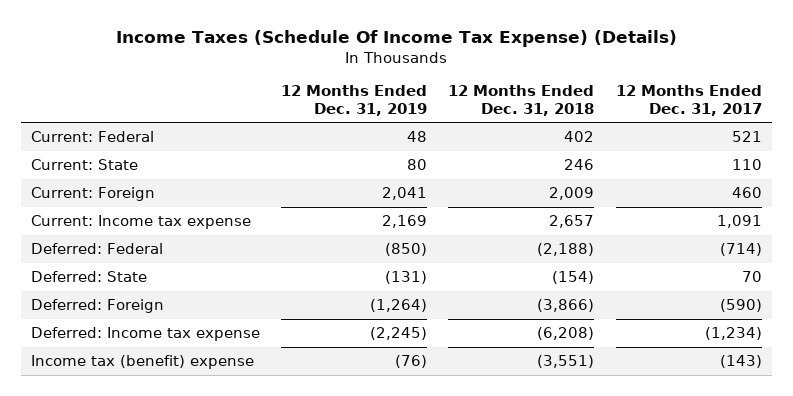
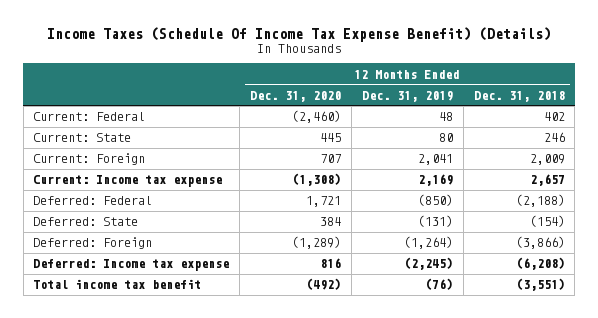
[116,30,678,48] Income Taxes (Schedule Of Income Tax Expense) (Details) -> [47,27,552,43] Income Taxes (Schedule Of Income Tax Expense Benefit) (Details)
[615,85,762,116] 12 Months Ended Dec. 31, 2017 -> none
none -> [250,90,342,102] Dec. 31, 2020
[31,355,255,370] Income tax (benefit) expense -> [33,279,202,290] Total income tax benefit

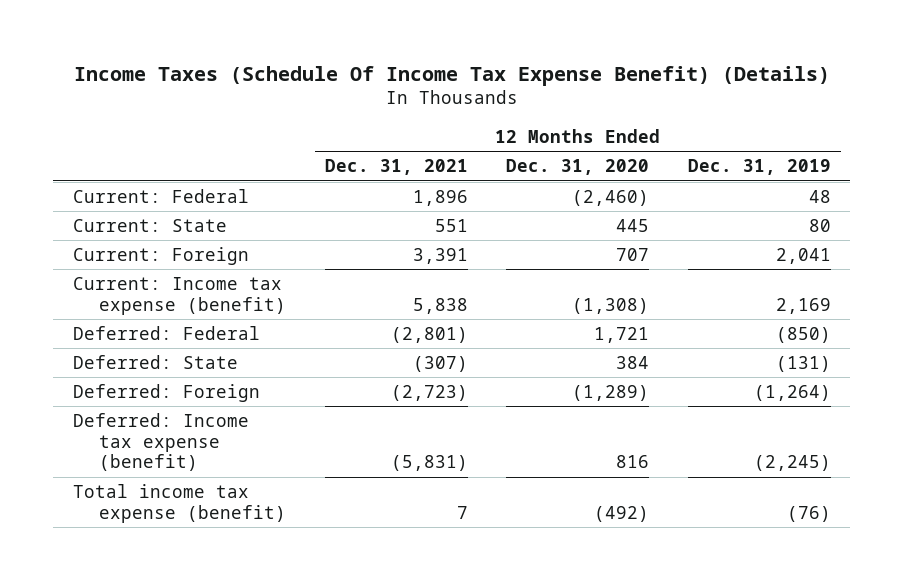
[473,90,565,102] Dec. 31, 2018 -> none
none -> [324,159,468,176] Dec. 31, 2021
[33,175,223,188] Current: Income tax expense -> [72,277,287,315] Current: Income tax expense (benefit)
[33,259,230,272] Deferred: Income tax expense -> [72,413,249,472] Deferred: Income tax expense (benefit)
[33,279,202,290] Total income tax benefit -> [72,484,287,523] Total income tax expense (benefit)

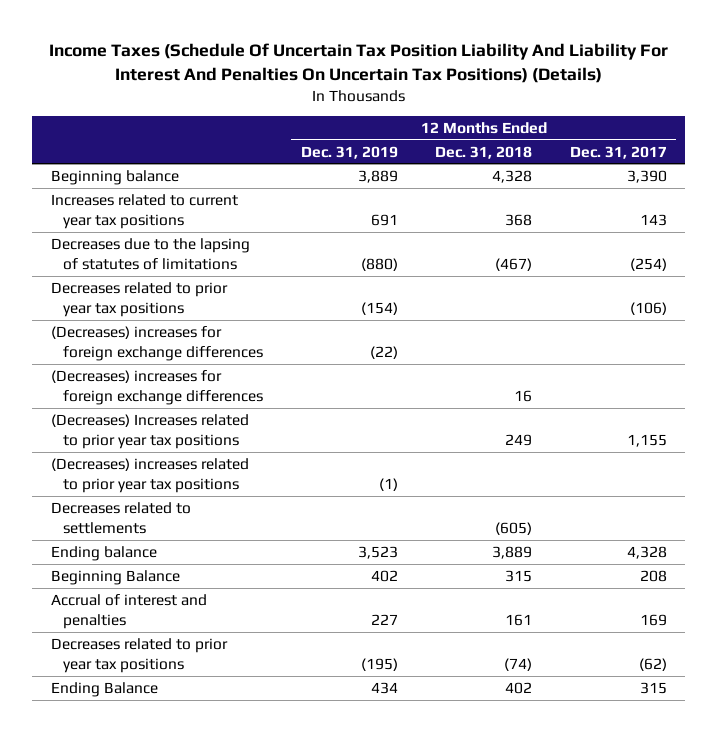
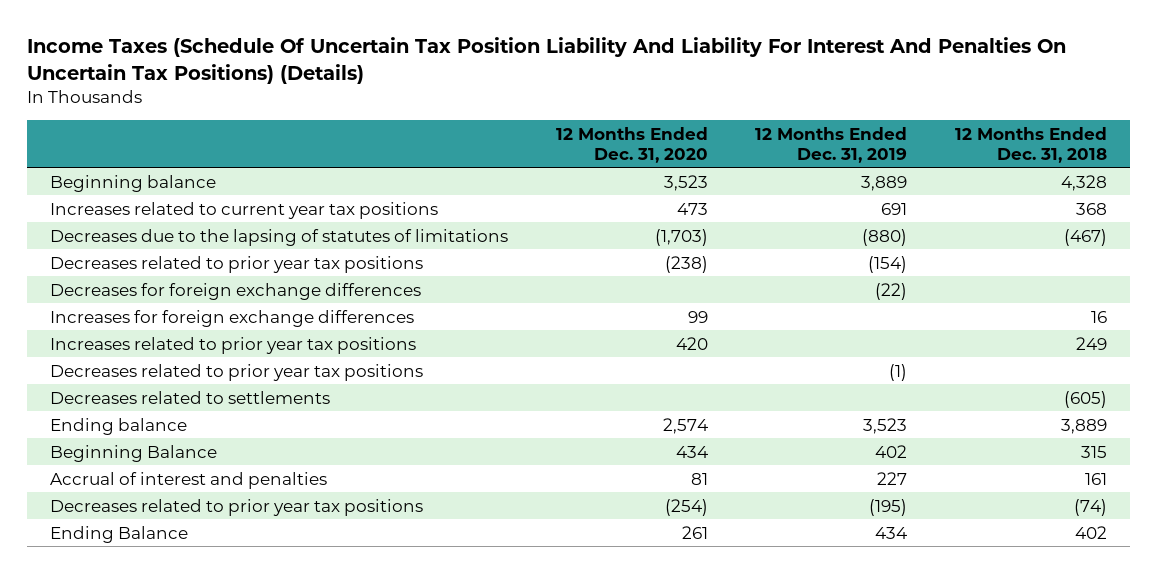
[569,145,667,159] Dec. 31, 2017 -> none
none -> [555,126,708,163] 12 Months Ended Dec. 31, 2020
[50,325,264,361] (Decreases) increases for foreign exchange differences -> [50,282,422,300] Decreases for foreign exchange differences
[50,369,264,405] (Decreases) increases for foreign exchange differences -> [50,309,415,327] Increases for foreign exchange differences
[50,413,249,449] (Decreases) Increases related to prior year tax positions -> [50,336,417,354] Increases related to prior year tax positions
[50,457,249,493] (Decreases) increases related to prior year tax positions -> [50,363,424,381] Decreases related to prior year tax positions

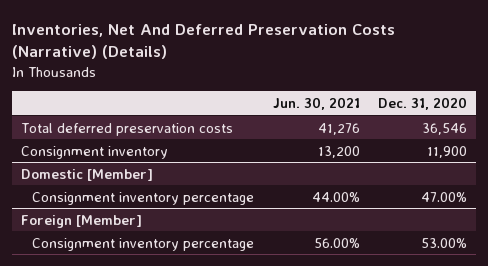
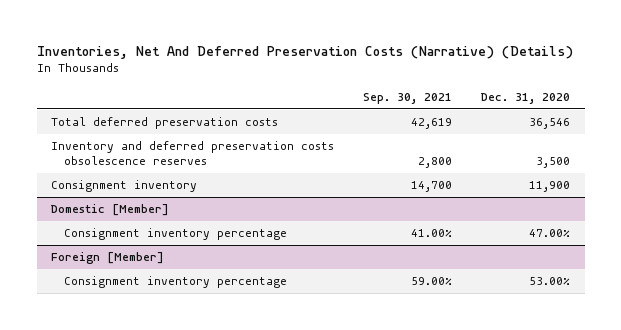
[272,97,360,111] Jun. 30, 2021 -> none
none -> [363,92,453,104] Sep. 30, 2021
none -> [51,141,335,166] Inventory and deferred preservation costs obsolescence reserves

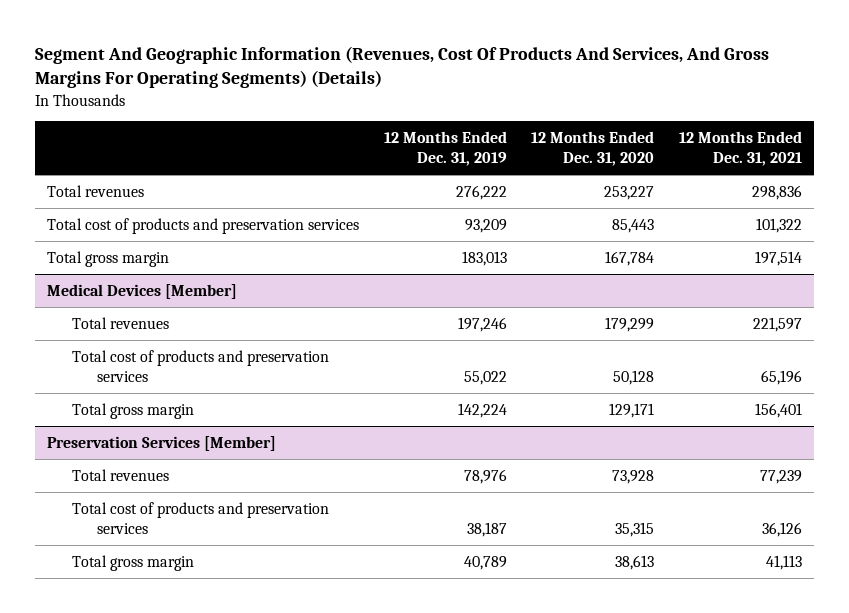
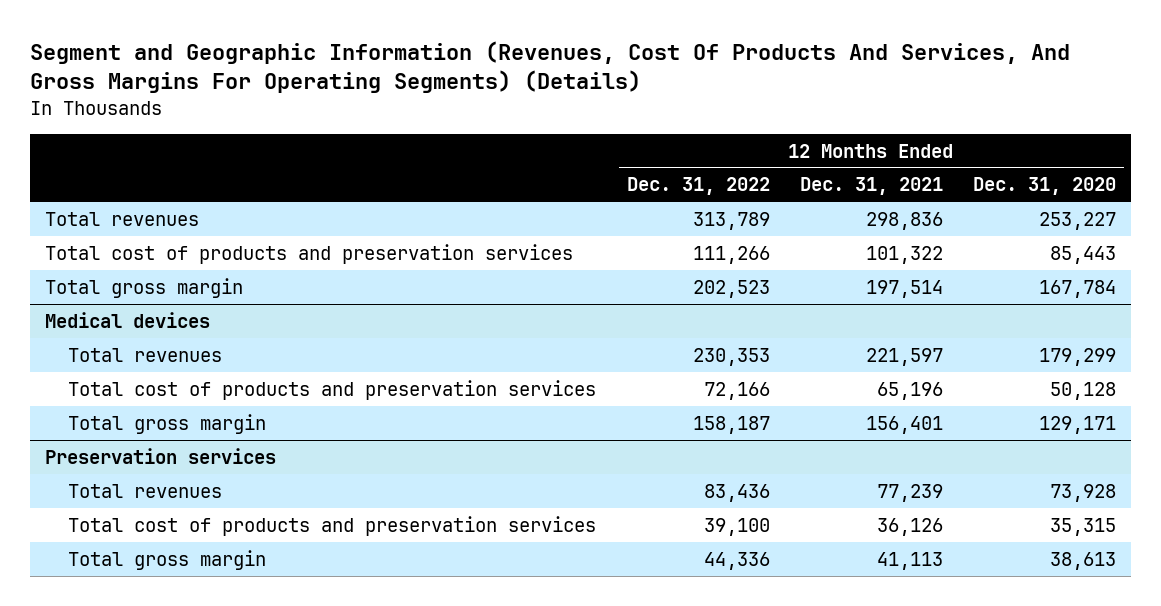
[35,45,770,89] Segment And Geographic Information (Revenues, Cost Of Products And Services, And Gross Margins For Operating Segments) (Details) -> [30,40,1071,94] Segment and Geographic Information (Revenues, Cost Of Products And Services, And Gross Margins For Operating Segments) (Details)
[383,131,507,167] 12 Months Ended Dec. 31, 2019 -> none
none -> [626,177,770,196] Dec. 31, 2022
[47,283,238,299] Medical Devices [Member] -> [45,311,211,328] Medical devices
[47,435,277,451] Preservation Services [Member] -> [45,447,277,464] Preservation services

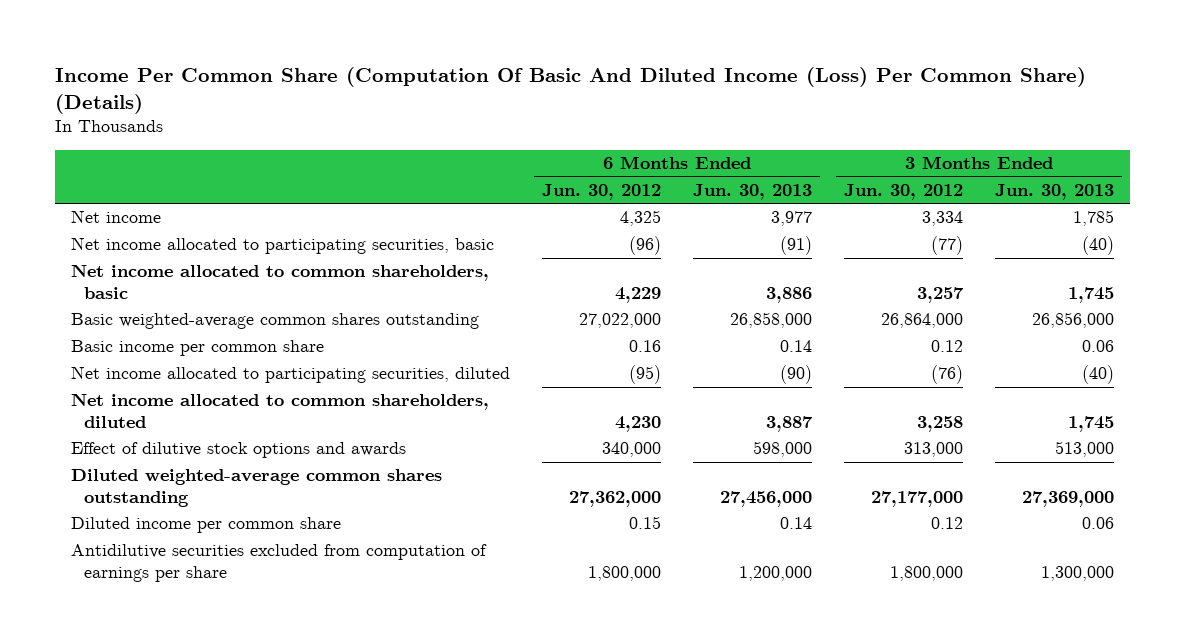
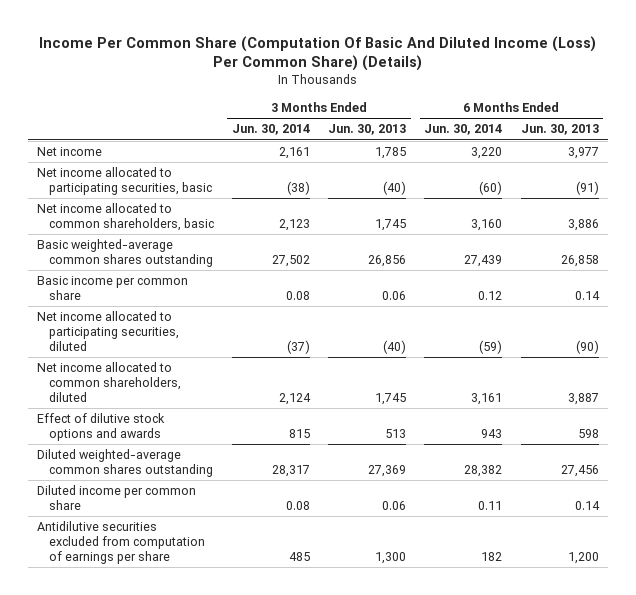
[542,183,662,200] Jun. 30, 2012 -> none
[844,183,964,200] Jun. 30, 2012 -> none
none -> [231,124,310,136] Jun. 30, 2014
none -> [424,124,503,136] Jun. 30, 2014
[730,312,813,329] 26,858,000 -> [560,254,599,267] 26,858
[1032,312,1115,329] 26,856,000 -> [368,254,407,267] 26,856
[753,441,813,458] 598,000 -> [577,428,599,438] 598
[1055,441,1115,458] 513,000 -> [385,428,407,438] 513
[720,491,813,508] 27,456,000 -> [560,464,599,477] 27,456
[1022,491,1115,508] 27,369,000 -> [368,464,407,477] 27,369
[739,566,813,582] 1,200,000 -> [567,551,599,564] 1,200
[1041,566,1115,582] 1,300,000 -> [375,551,407,564] 1,300

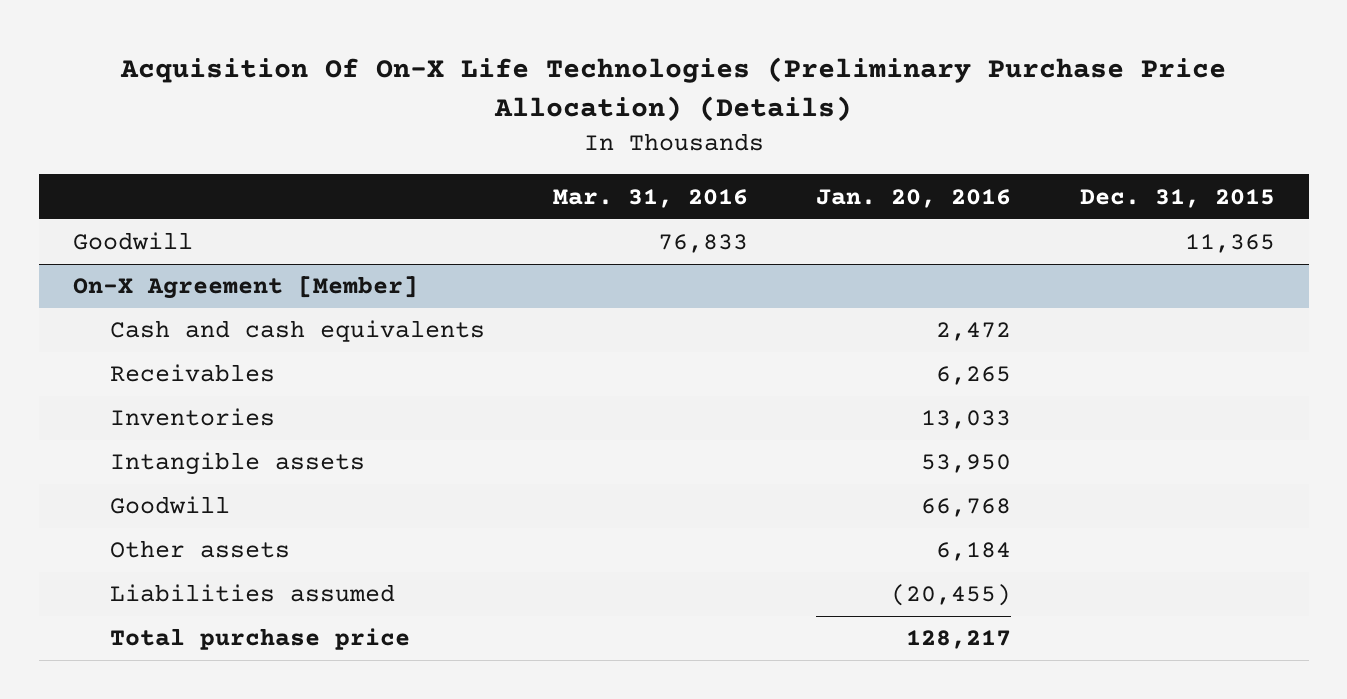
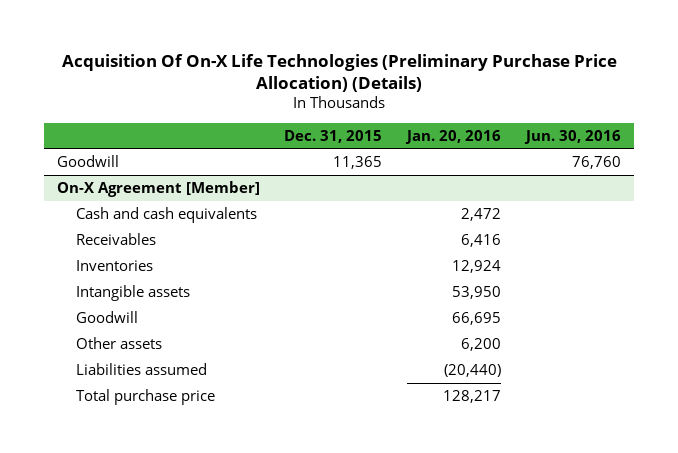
[553,188,749,208] Mar. 31, 2016 -> none
none -> [524,129,622,144] Jun. 30, 2016
[936,366,1012,386] 6,265 -> [461,233,502,247] 6,416
[921,410,1012,430] 13,033 -> [452,259,502,273] 12,924
[921,498,1012,518] 66,768 -> [452,311,502,325] 66,695
[936,542,1012,562] 6,184 -> [461,337,502,351] 6,200
[891,584,1012,607] (20,455) -> [444,363,502,377] (20,440)

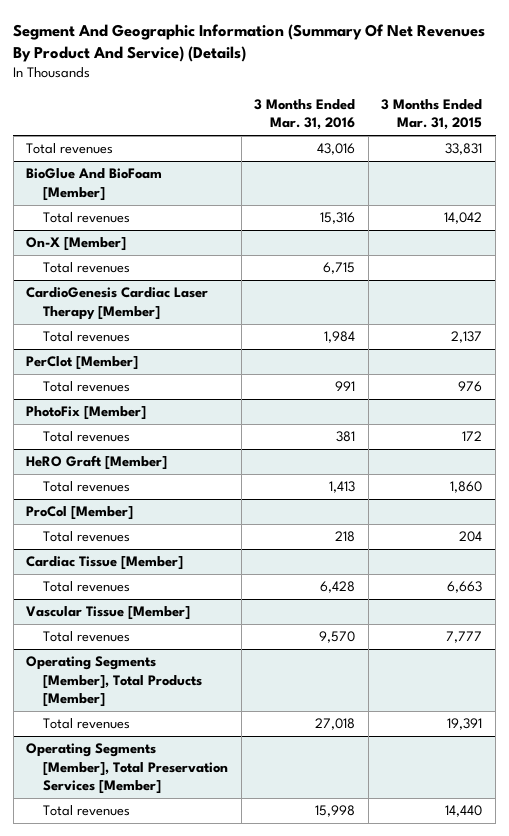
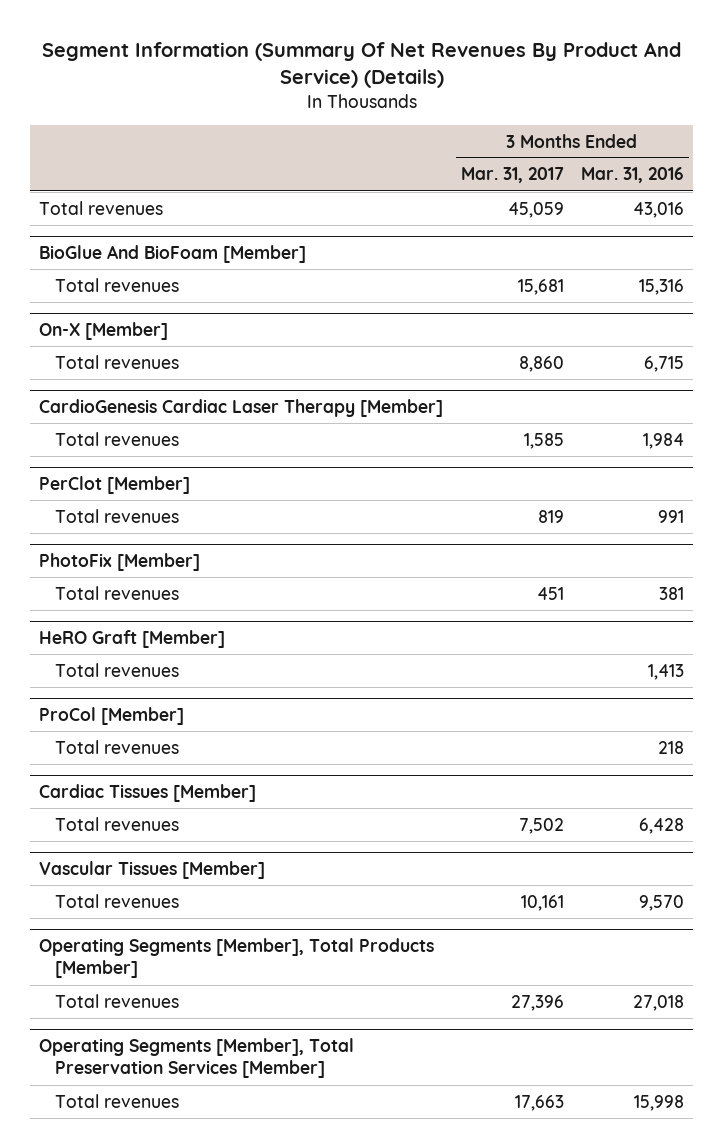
[13,23,486,62] Segment And Geographic Information (Summary Of Net Revenues By Product And Service) (Details) -> [41,42,681,89] Segment Information (Summary Of Net Revenues By Product And Service) (Details)
[381,99,483,131] 3 Months Ended Mar. 31, 2015 -> none
none -> [460,167,564,184] Mar. 31, 2017
[26,556,184,571] Cardiac Tissue [Member] -> [38,783,256,802] Cardiac Tissues [Member]
[26,606,191,621] Vascular Tissue [Member] -> [38,860,265,879] Vascular Tissues [Member]

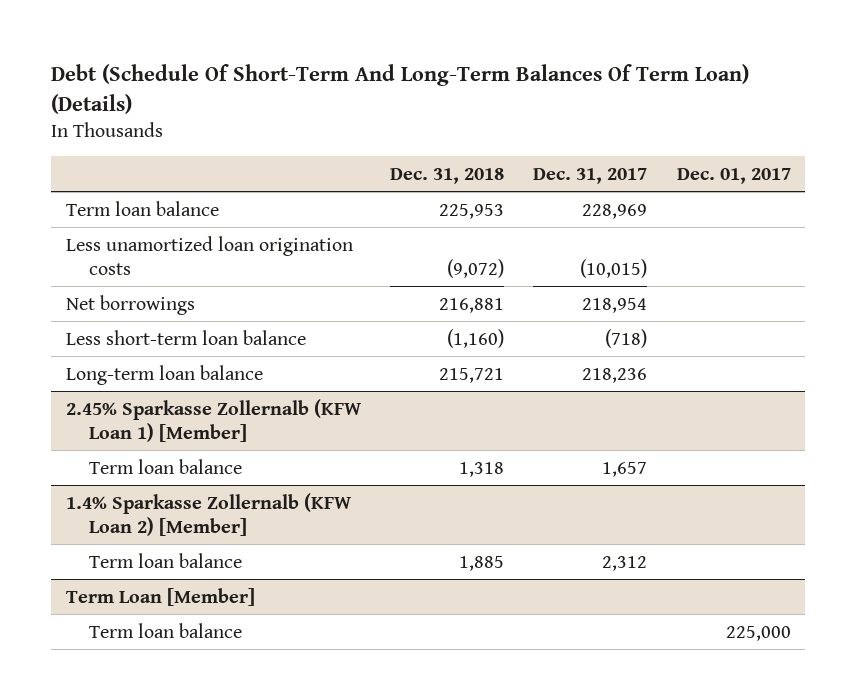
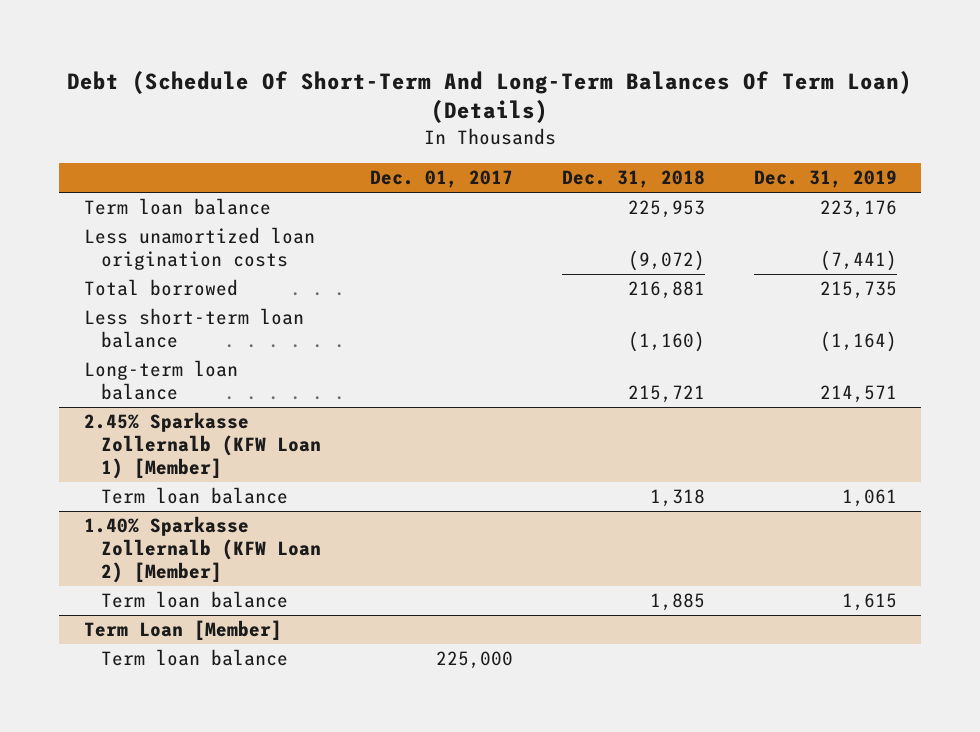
[533,167,648,184] Dec. 31, 2017 -> none
none -> [753,170,897,189] Dec. 31, 2019
[65,294,195,315] Net borrowings -> [83,279,238,297] Total borrowed
[65,492,352,536] 1.4% Sparkasse Zollernalb (KFW Loan 2) [Member] -> [83,516,321,583] 1.40% Sparkasse Zollernalb (KFW Loan 2) [Member]

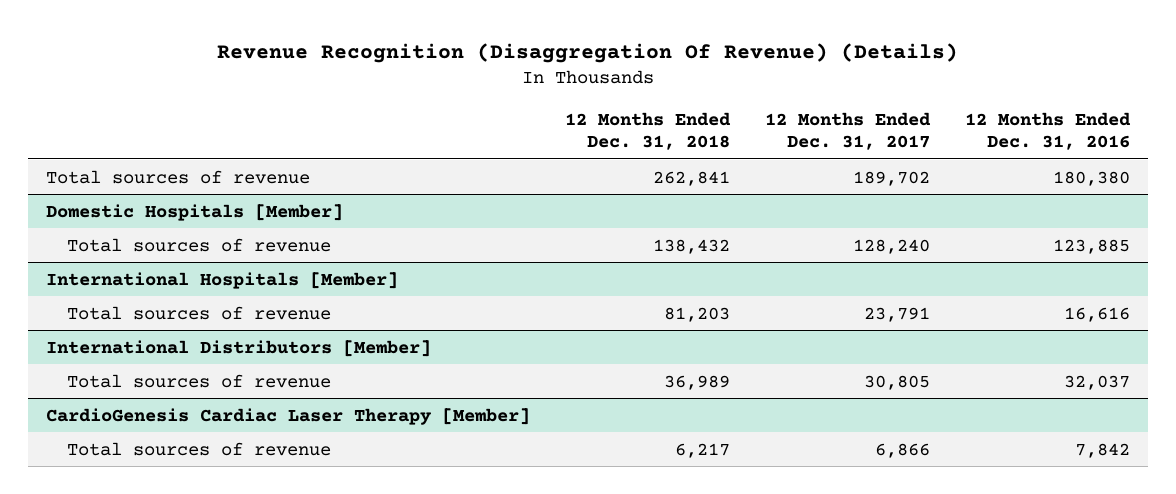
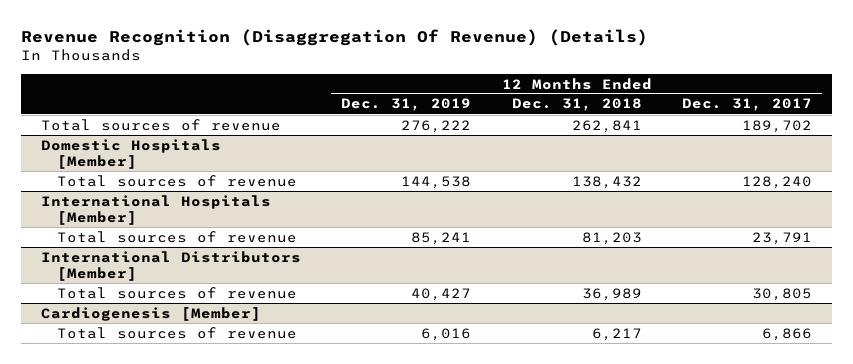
[965,111,1132,150] 12 Months Ended Dec. 31, 2016 -> none
none -> [341,98,472,112] Dec. 31, 2019
[45,407,530,425] CardioGenesis Cardiac Laser Therapy [Member] -> [41,306,262,321] Cardiogenesis [Member]

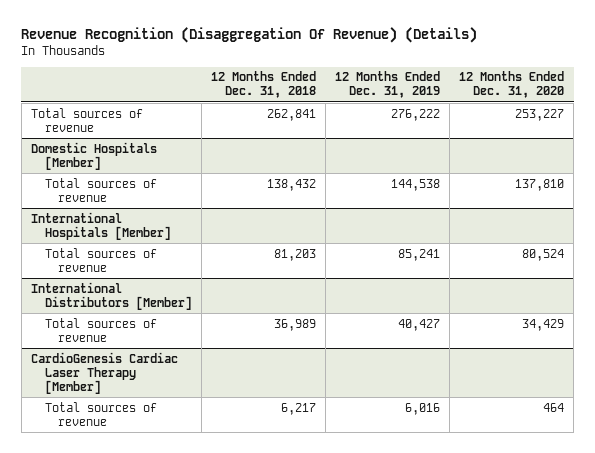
[681,98,812,112] Dec. 31, 2017 -> none
none -> [459,71,565,99] 12 Months Ended Dec. 31, 2020
[41,306,262,321] Cardiogenesis [Member] -> [30,351,178,394] CardioGenesis Cardiac Laser Therapy [Member]

